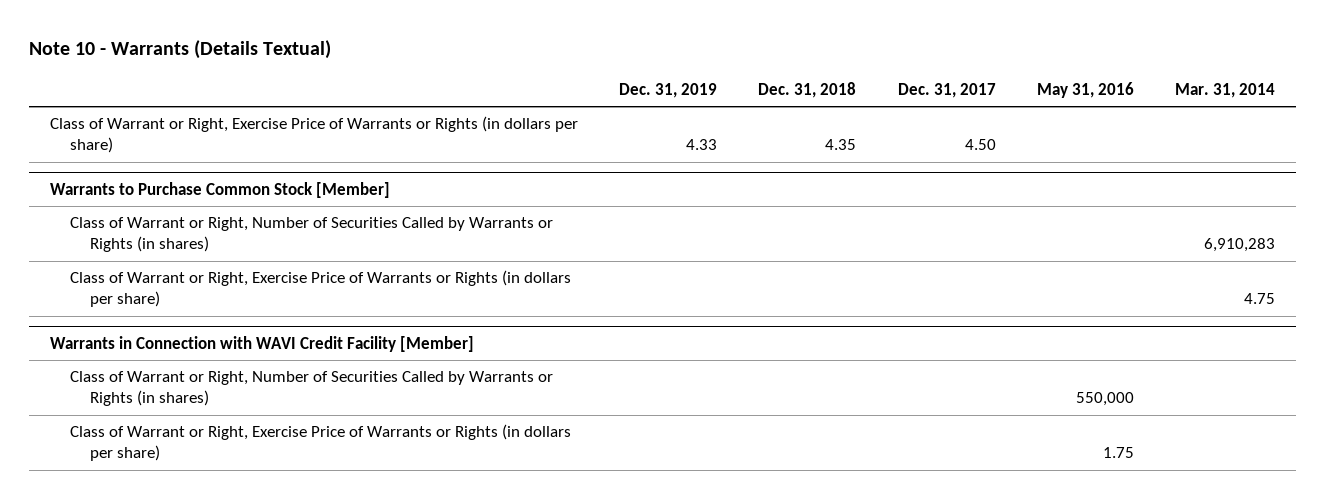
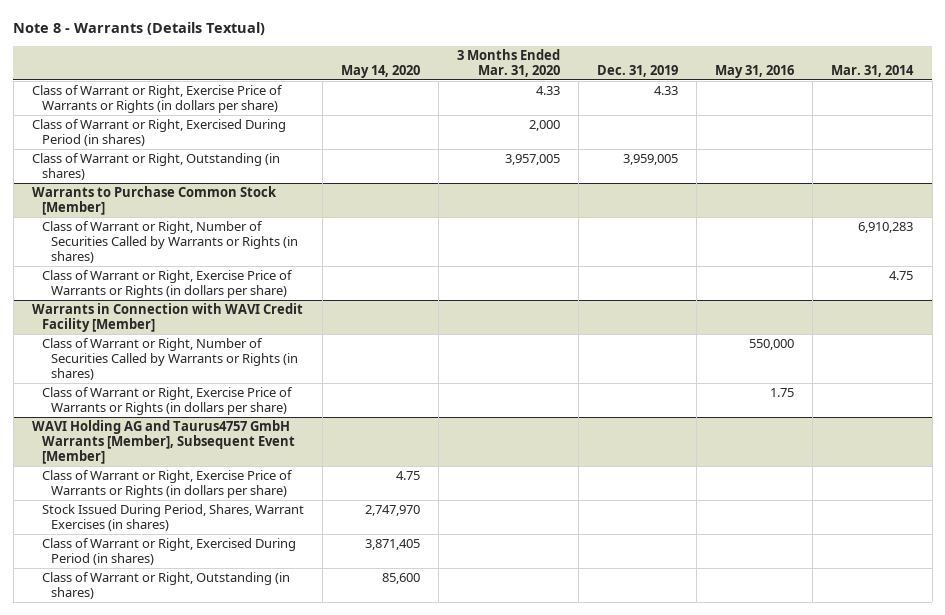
[29,40,332,60] Note 10 - Warrants (Details Textual) -> [13,22,266,36] Note 8 - Warrants (Details Textual)
[758,81,857,98] Dec. 31, 2018 -> none
[897,82,996,98] Dec. 31, 2017 -> none
none -> [340,64,420,78] May 14, 2020
none -> [456,48,560,77] 3 Months Ended Mar. 31, 2020
none -> [31,119,286,146] Class of Warrant or Right, Exercised During Period (in shares)
none -> [31,153,280,180] Class of Warrant or Right, Outstanding (in shares)
none -> [31,420,295,464] WAVI Holding AG and Taurus4757 GmbH Warrants [Member], Subsequent Event [Member]
none -> [41,470,293,498] Class of Warrant or Right, Exercise Price of Warrants or Rights (in dollars per share)
none -> [41,504,304,531] Stock Issued During Period, Shares, Warrant Exercises (in shares)
none -> [41,538,296,565] Class of Warrant or Right, Exercised During Period (in shares)
none -> [41,572,290,599] Class of Warrant or Right, Outstanding (in shares)

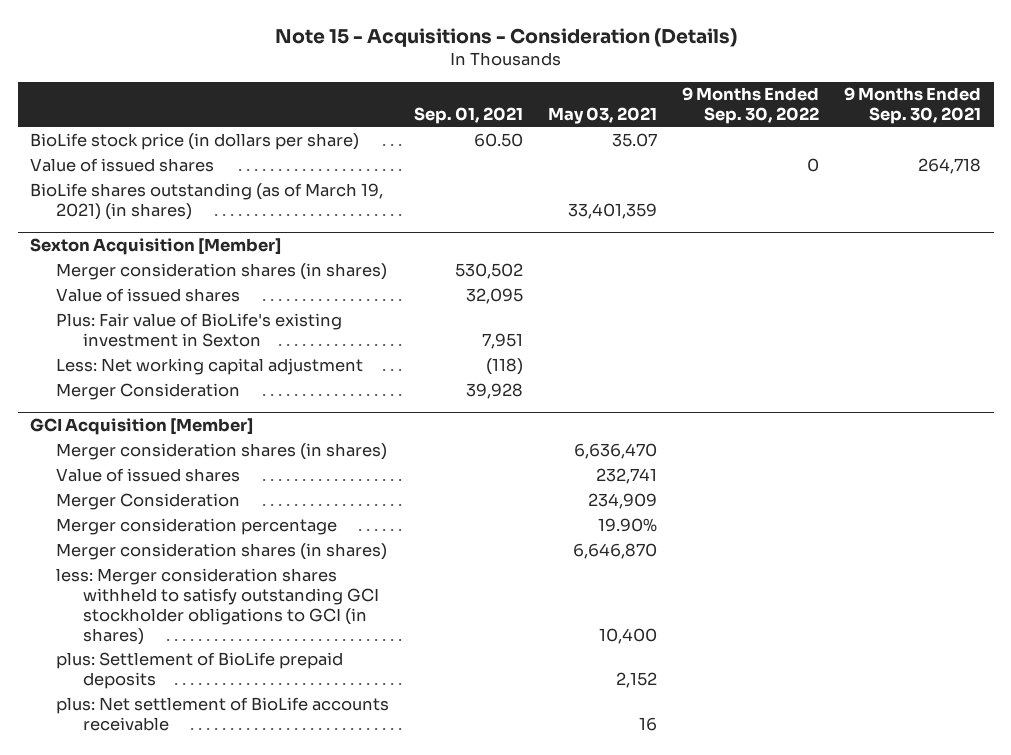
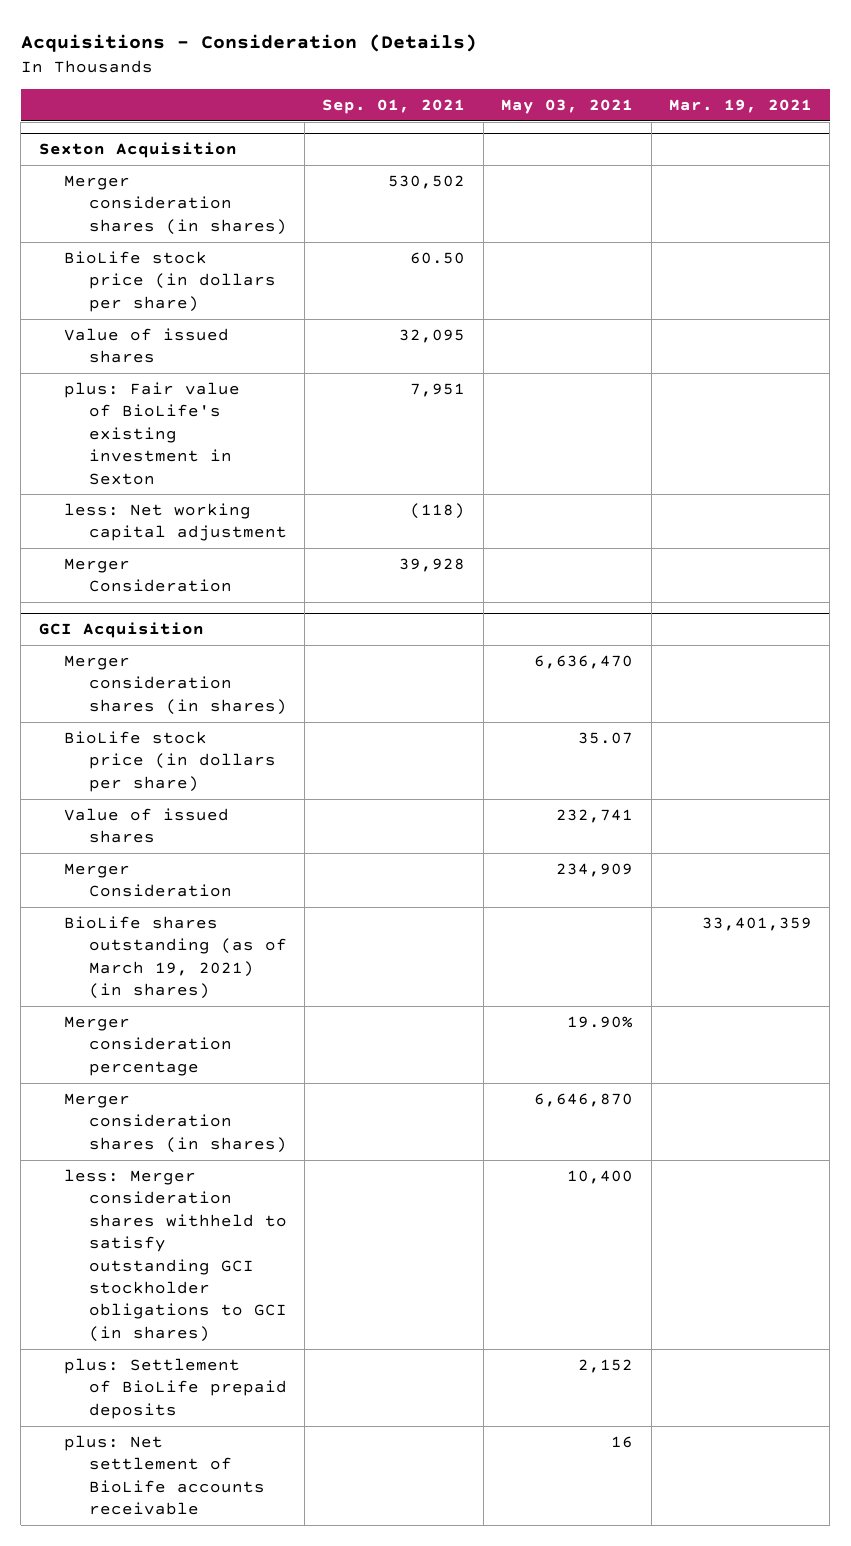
[274,28,737,48] Note 15 - Acquisitions - Consideration (Details) -> [20,33,477,52] Acquisitions - Consideration (Details)
[682,87,820,125] 9 Months Ended Sep. 30, 2022 -> none
[844,87,982,125] 9 Months Ended Sep. 30, 2021 -> none
none -> [669,99,813,114] Mar. 19, 2021
[30,133,360,151] BioLife stock price (in dollars per share) -> none
[30,158,215,173] Value of issued shares -> none
[30,183,384,221] BioLife shares outstanding (as of March 19, 2021) (in shares) -> none
[30,238,282,256] Sexton Acquisition [Member] -> [38,142,237,159] Sexton Acquisition
none -> [63,251,276,312] BioLife stock price (in dollars per share)
[56,313,343,348] Plus: Fair value of BioLife's existing investment in Sexton -> [63,382,240,485] plus: Fair value of BioLife's existing investment in Sexton
[56,358,364,376] Less: Net working capital adjustment -> [63,503,287,542] less: Net working capital adjustment
[30,418,254,436] GCI Acquisition [Member] -> [38,622,204,639] GCI Acquisition
none -> [63,731,276,792] BioLife stock price (in dollars per share)
none -> [63,916,287,1000] BioLife shares outstanding (as of March 19, 2021) (in shares)

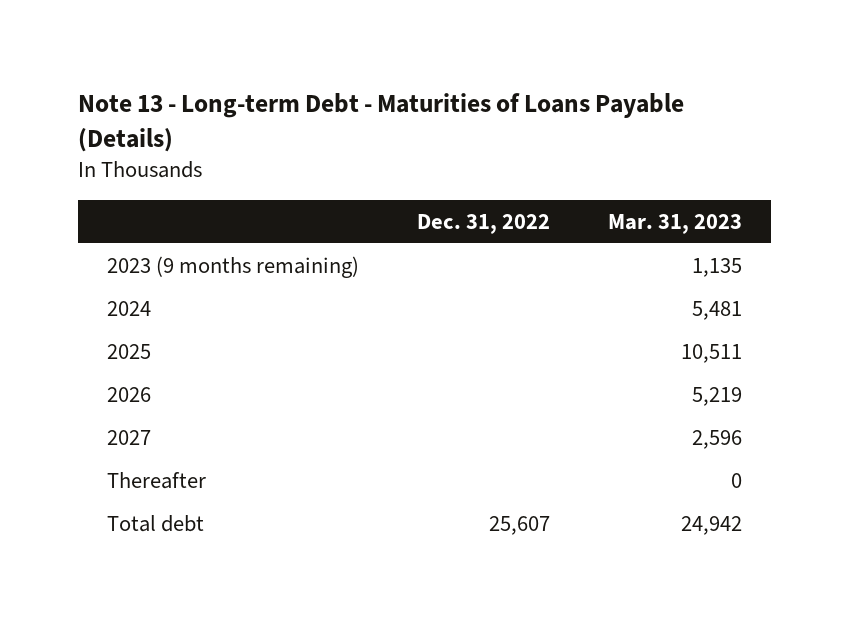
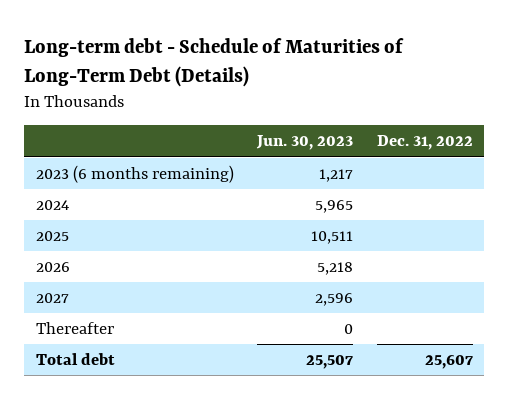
[77,93,684,153] Note 13 - Long-term Debt - Maturities of Loans Payable (Details) -> [24,38,405,87] Long-term debt - Schedule of Maturities of Long-Term Debt (Details)
[608,213,743,234] Mar. 31, 2023 -> none
none -> [256,135,354,151] Jun. 30, 2023
[106,256,359,279] 2023 (9 months remaining) -> [36,164,235,183] 2023 (6 months remaining)

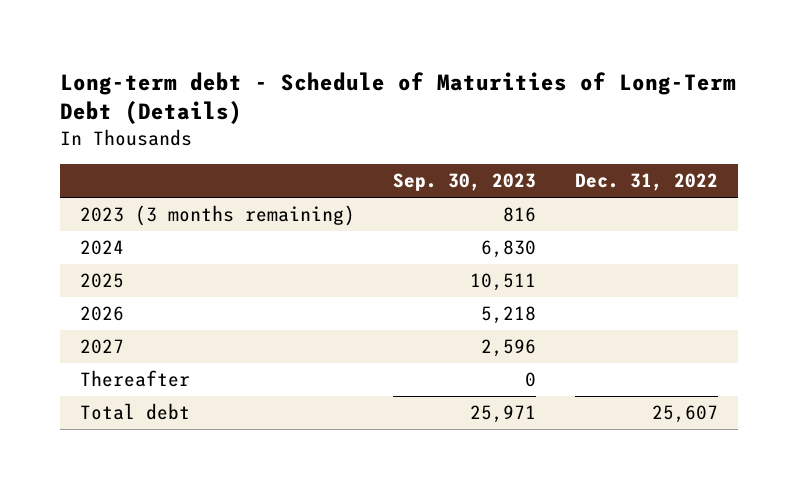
[256,135,354,151] Jun. 30, 2023 -> none
none -> [393,173,537,192] Sep. 30, 2023
[36,164,235,183] 2023 (6 months remaining) -> [79,205,355,227] 2023 (3 months remaining)

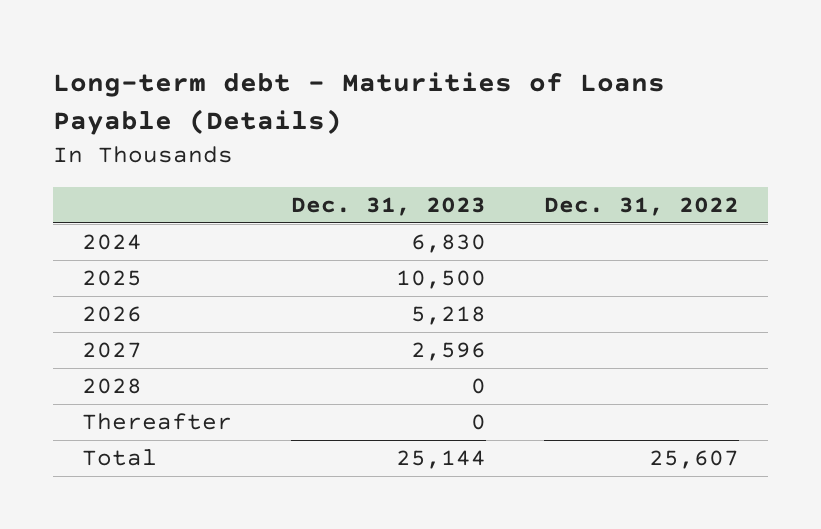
[60,71,737,125] Long-term debt - Schedule of Maturities of Long-Term Debt (Details) -> [53,72,666,136] Long-term debt - Maturities of Loans Payable (Details)
[393,173,537,192] Sep. 30, 2023 -> none
none -> [290,196,486,216] Dec. 31, 2023
[79,205,355,227] 2023 (3 months remaining) -> none
none -> [82,378,143,395] 2028
[79,403,190,421] Total debt -> [82,449,158,467] Total

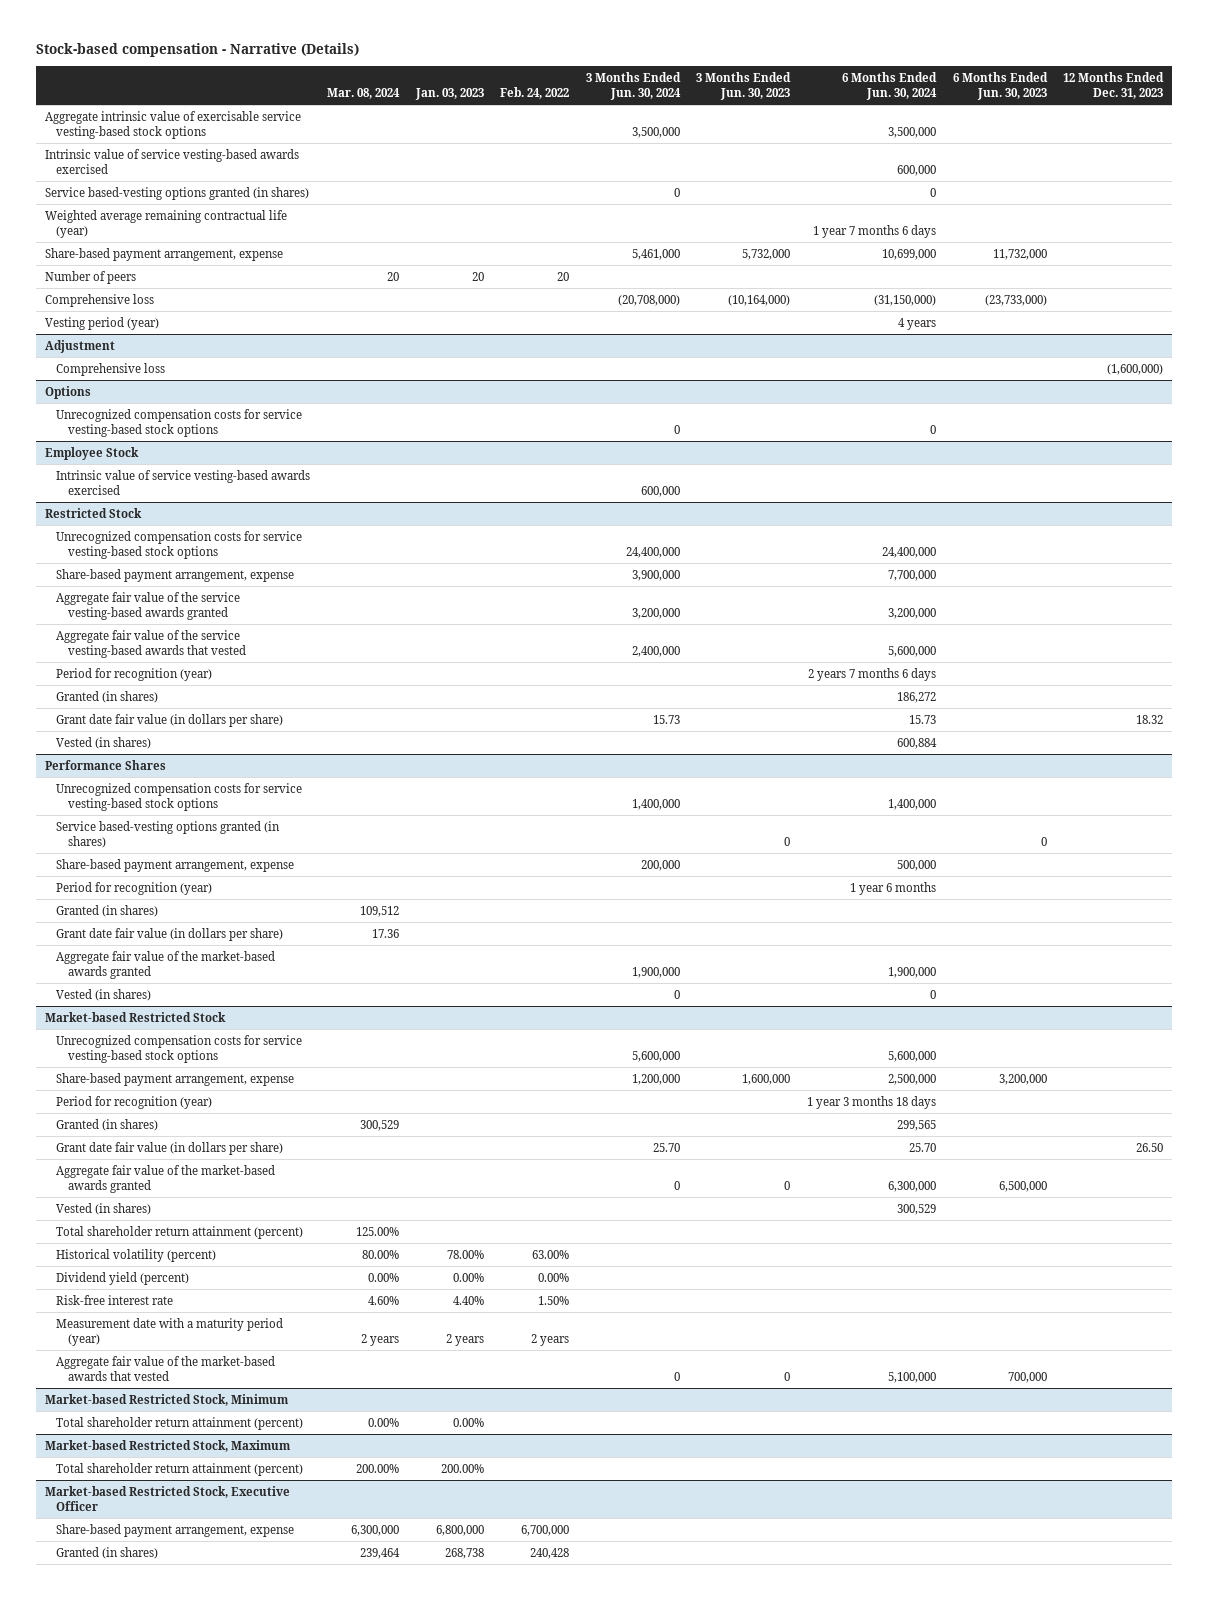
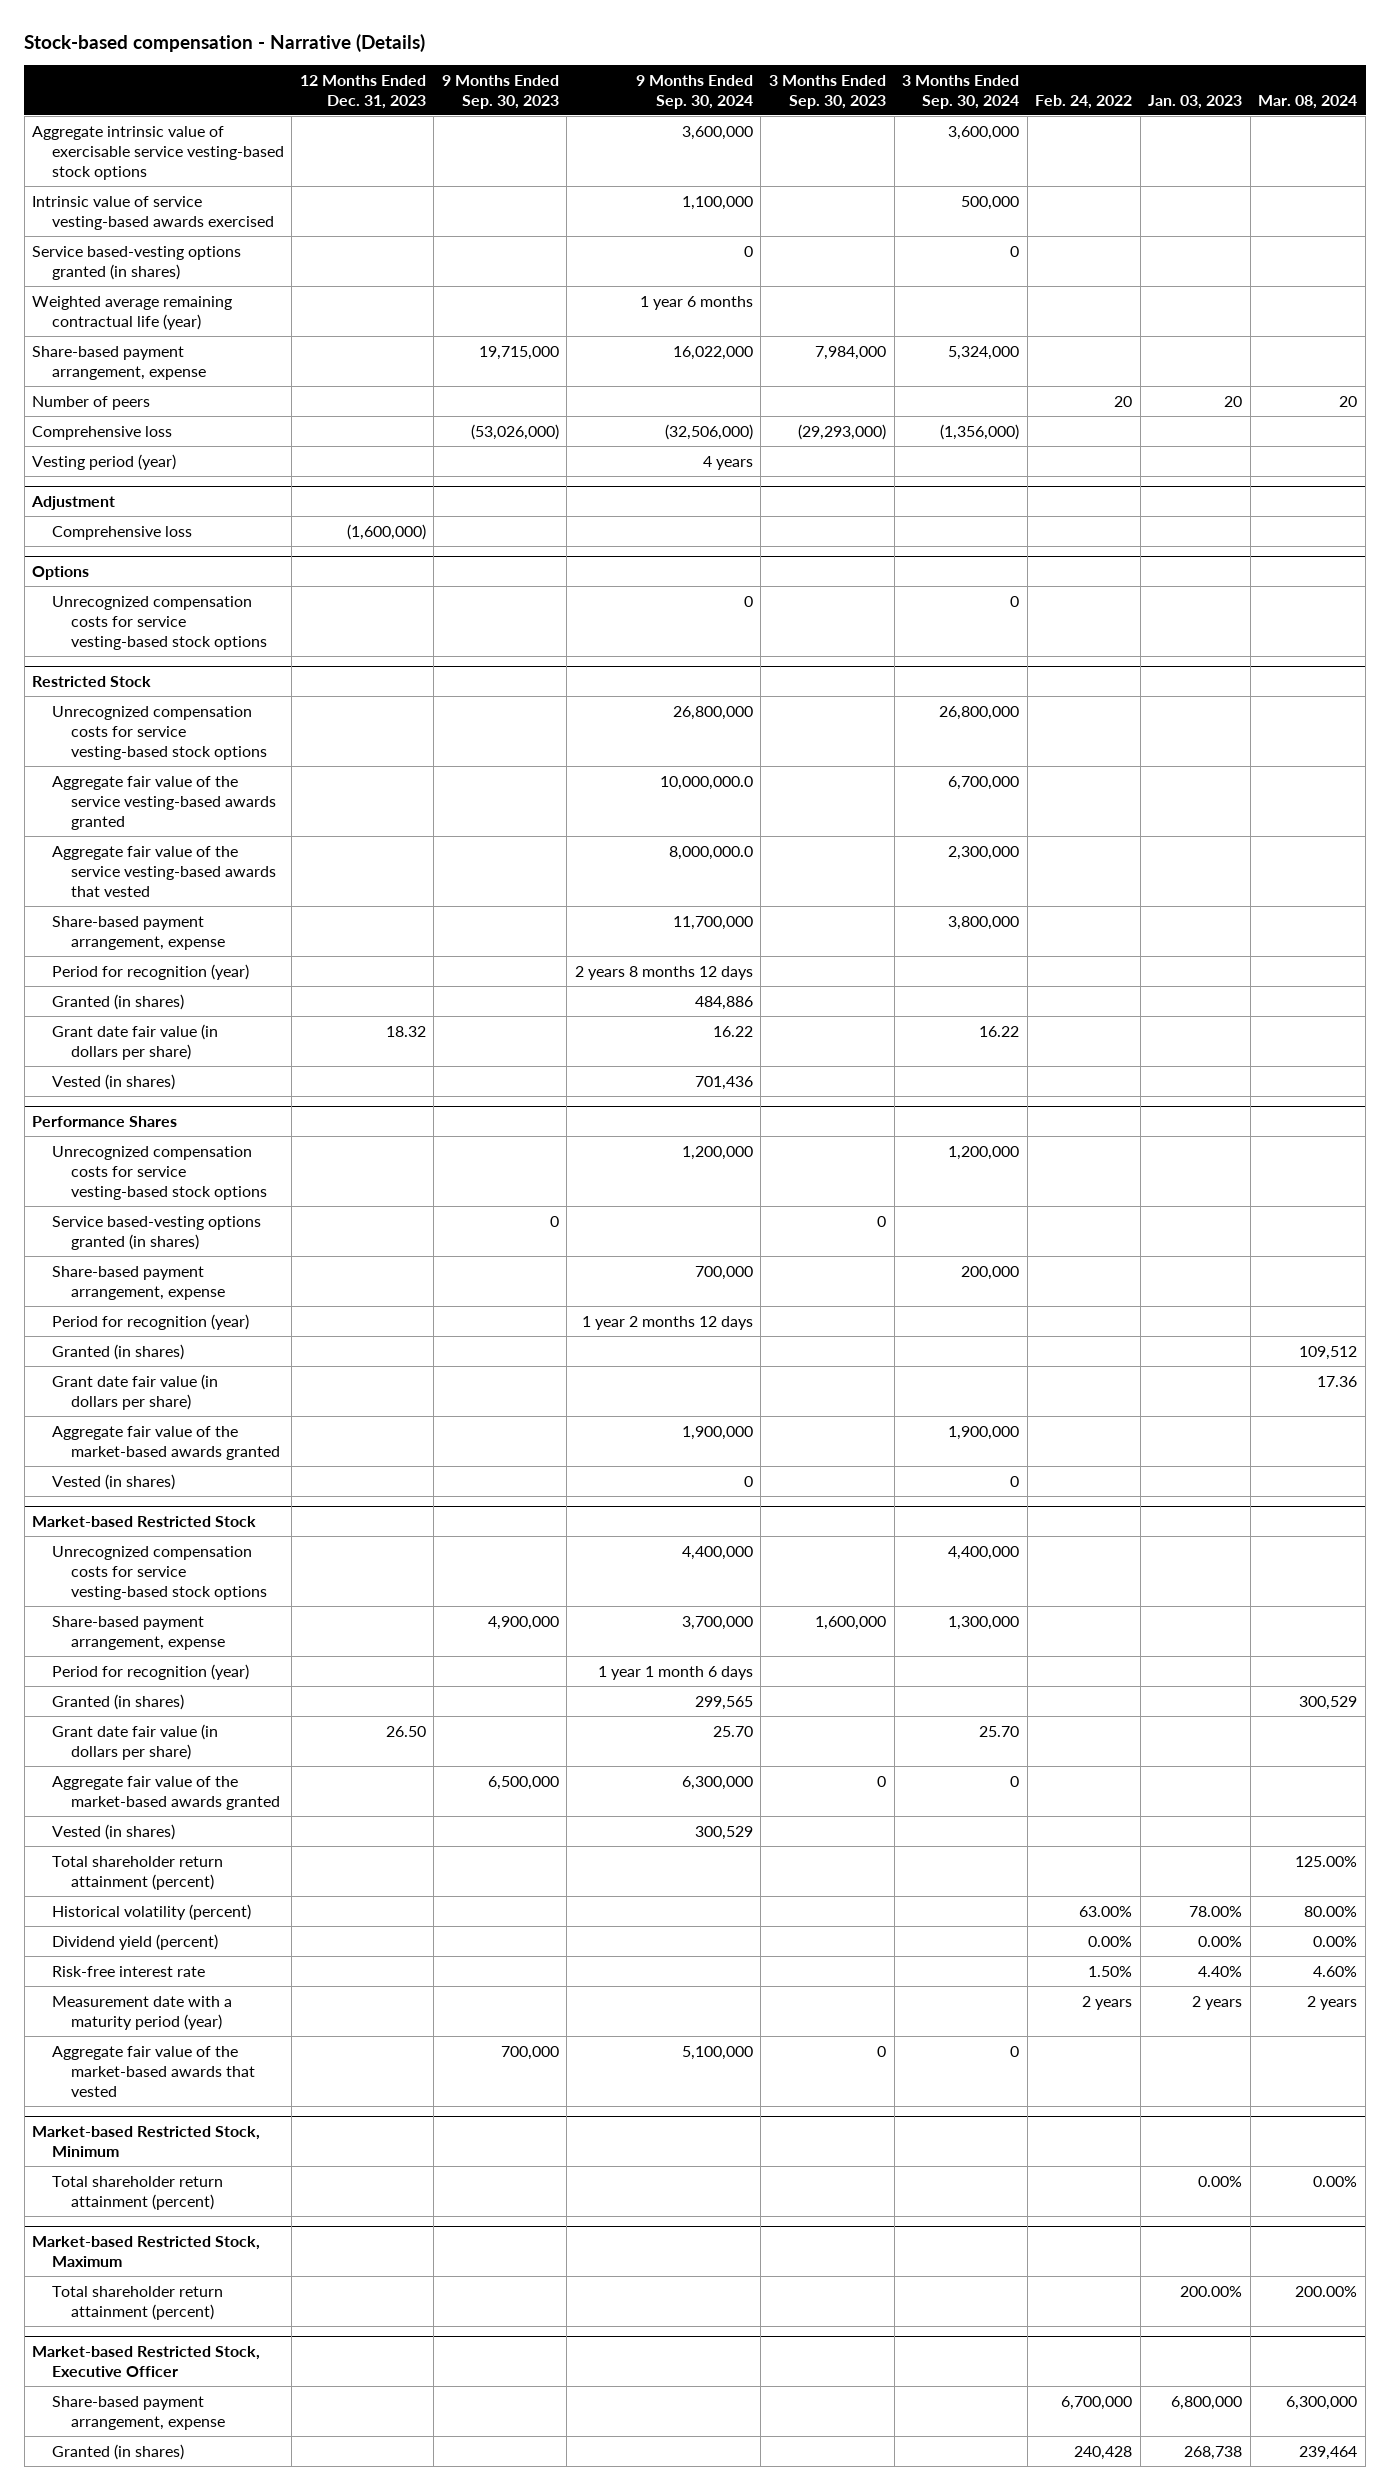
[585,71,681,100] 3 Months Ended Jun. 30, 2024 -> none
[696,71,792,100] 3 Months Ended Jun. 30, 2023 -> none
[842,71,938,100] 6 Months Ended Jun. 30, 2024 -> none
[952,71,1048,100] 6 Months Ended Jun. 30, 2023 -> none
none -> [441,74,559,109] 9 Months Ended Sep. 30, 2023
none -> [635,74,753,109] 9 Months Ended Sep. 30, 2024
none -> [769,74,887,109] 3 Months Ended Sep. 30, 2023
none -> [902,74,1020,109] 3 Months Ended Sep. 30, 2024
[44,446,139,460] Employee Stock -> none
[56,469,311,495] Intrinsic value of service vesting-based awards exercised -> none
[56,568,295,582] Share-based payment arrangement, expense -> [51,915,226,950] Share-based payment arrangement, expense

